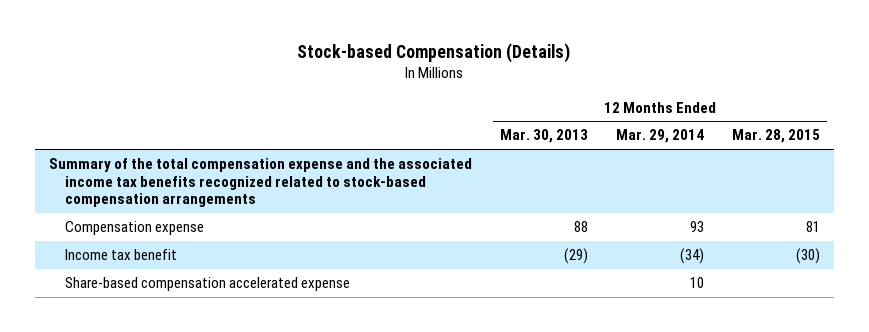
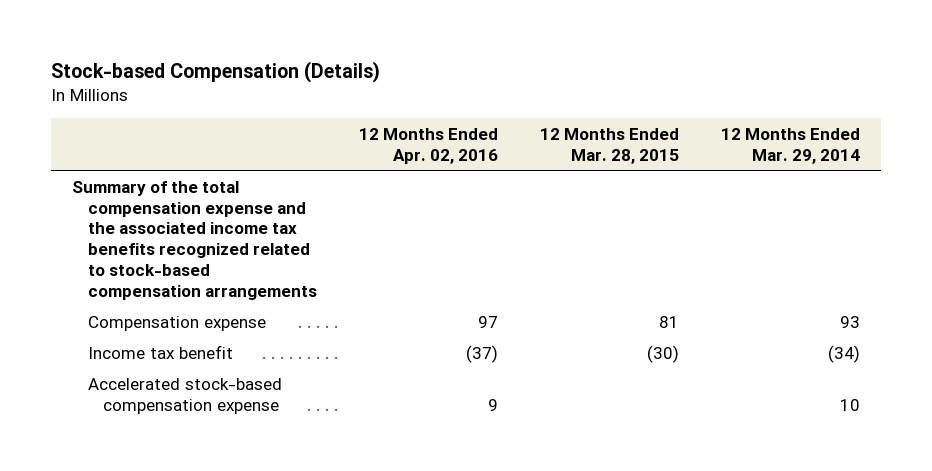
[499,129,588,144] Mar. 30, 2013 -> none
none -> [358,127,498,164] 12 Months Ended Apr. 02, 2016
[65,277,351,292] Share-based compensation accelerated expense -> [87,377,282,414] Accelerated stock-based compensation expense

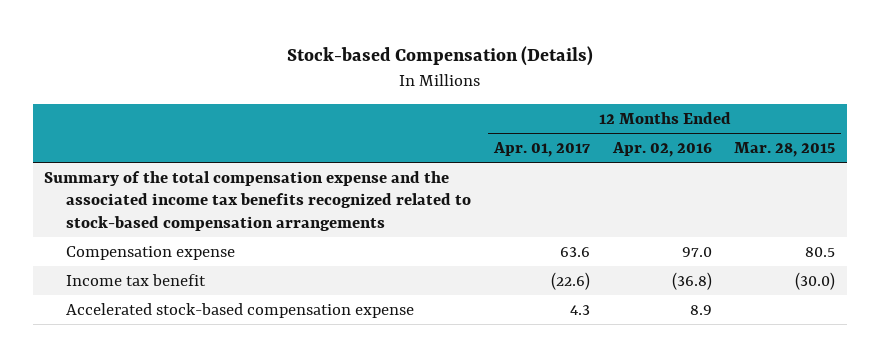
[720,127,860,164] 12 Months Ended Mar. 29, 2014 -> none
none -> [493,141,591,157] Apr. 01, 2017
[477,315,498,328] 97 -> [681,246,712,257] 97.0
[658,315,679,328] 81 -> [805,246,836,257] 80.5
[465,344,498,363] (37) -> [671,271,712,290] (36.8)
[646,344,679,363] (30) -> [795,271,836,290] (30.0)
[487,398,498,411] 9 -> [689,304,712,315] 8.9

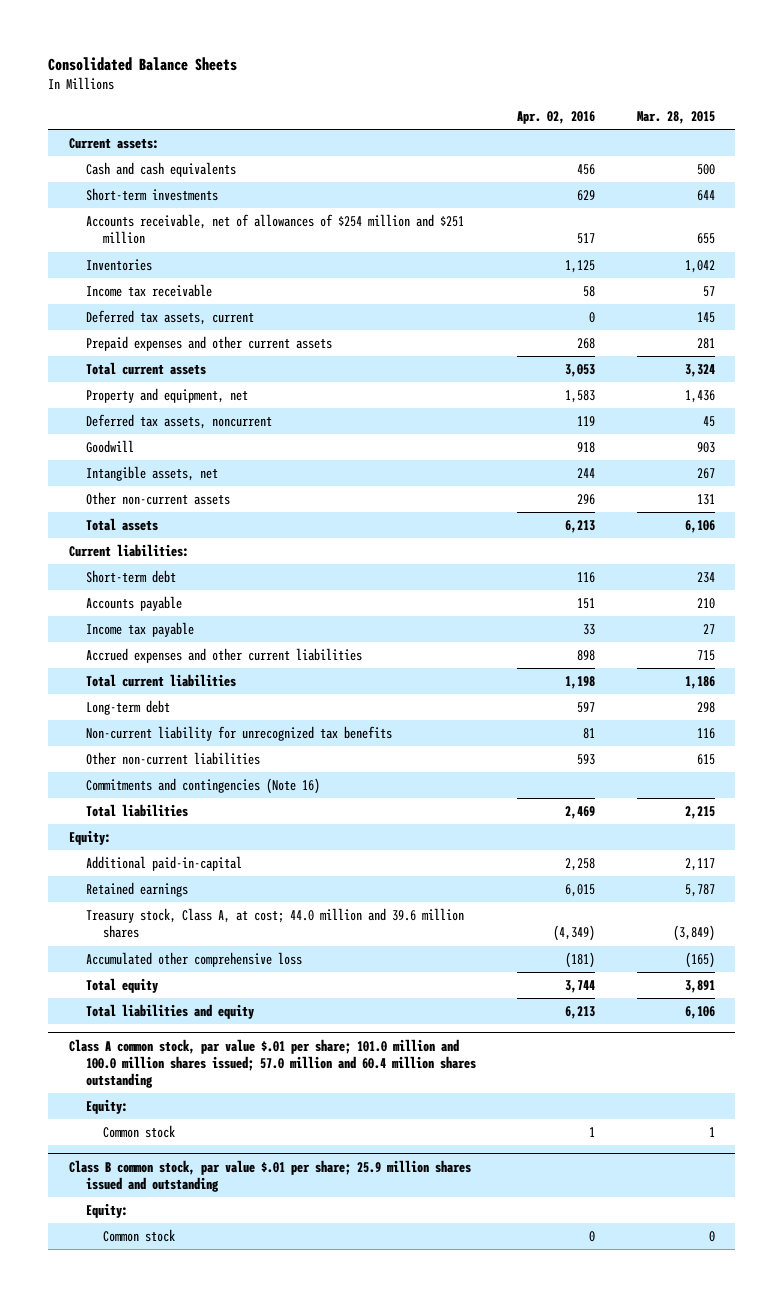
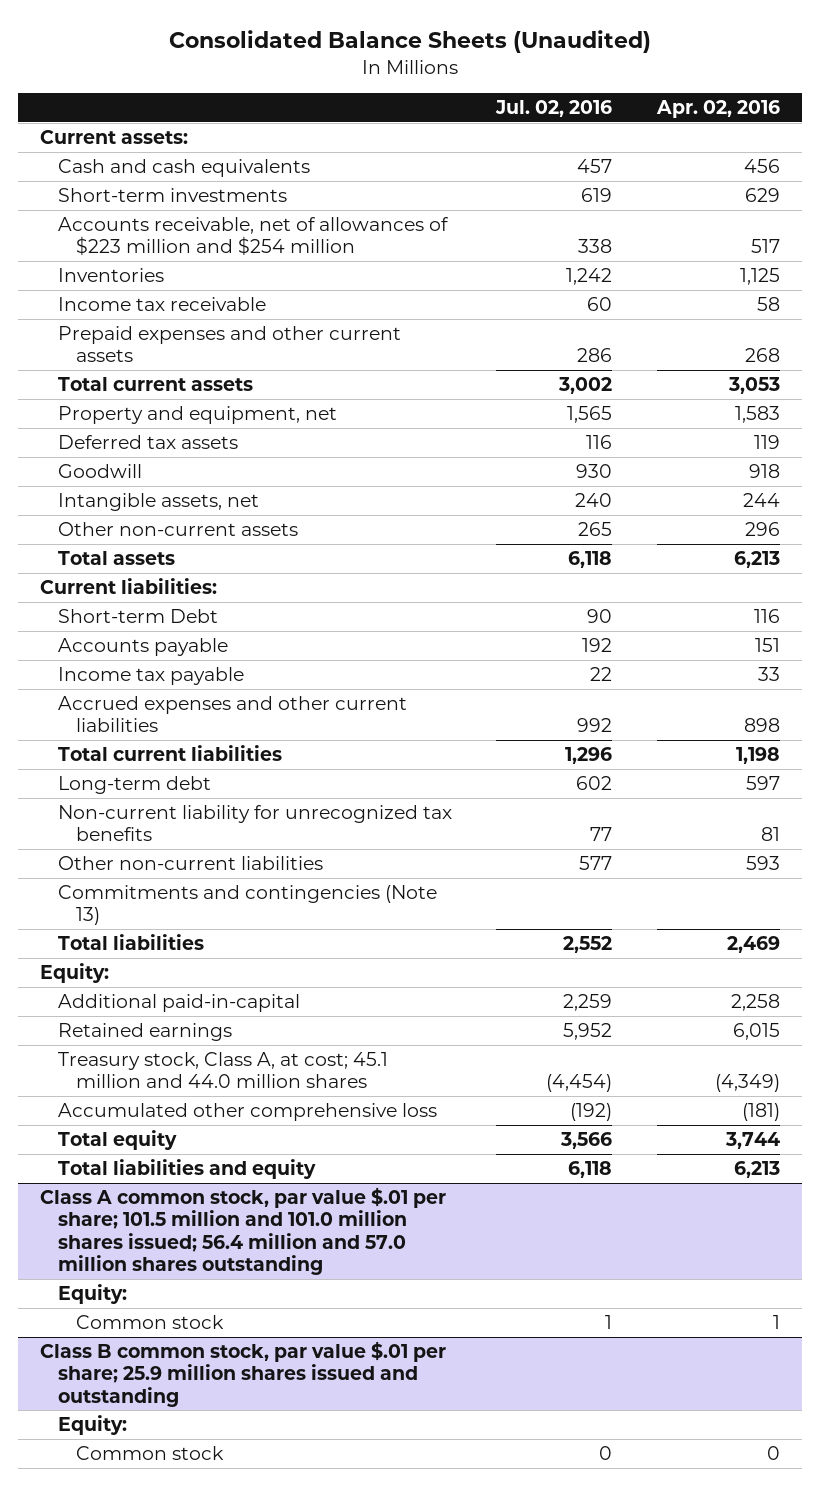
[47,56,237,71] Consolidated Balance Sheets -> [169,30,652,54] Consolidated Balance Sheets (Unaudited)
[636,110,715,124] Mar. 28, 2015 -> none
none -> [495,99,613,117] Jul. 02, 2016
[85,214,464,245] Accounts receivable, net of allowances of $254 million and $251 million -> [58,217,450,256] Accounts receivable, net of allowances of $223 million and $254 million
[85,310,254,326] Deferred tax assets, current -> none
[85,414,272,430] Deferred tax assets, noncurrent -> [58,435,239,450] Deferred tax assets
[85,570,176,584] Short-term debt -> [58,609,219,624] Short-term Debt
[85,778,320,795] Commitments and contingencies (Note 16) -> [58,885,438,926] Commitments and contingencies (Note 13)
[85,908,464,939] Treasury stock, Class A, at cost; 44.0 million and 39.6 million shares -> [58,1052,389,1089] Treasury stock, Class A, at cost; 45.1 million and 44.0 million shares
[68,1038,476,1089] Class A common stock, par value $.01 per share; 101.0 million and 100.0 million shares issued; 57.0 million and 60.4 million shares outstanding -> [40,1187,447,1276] Class A common stock, par value $.01 per share; 101.5 million and 101.0 million shares issued; 56.4 million and 57.0 million shares outstanding

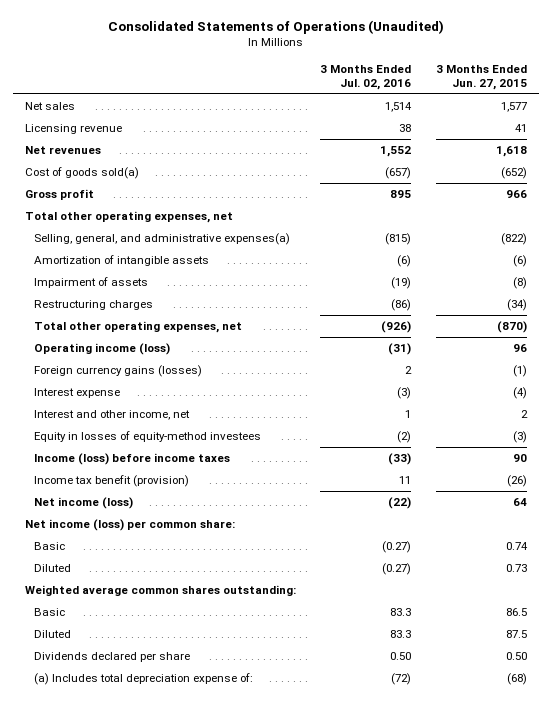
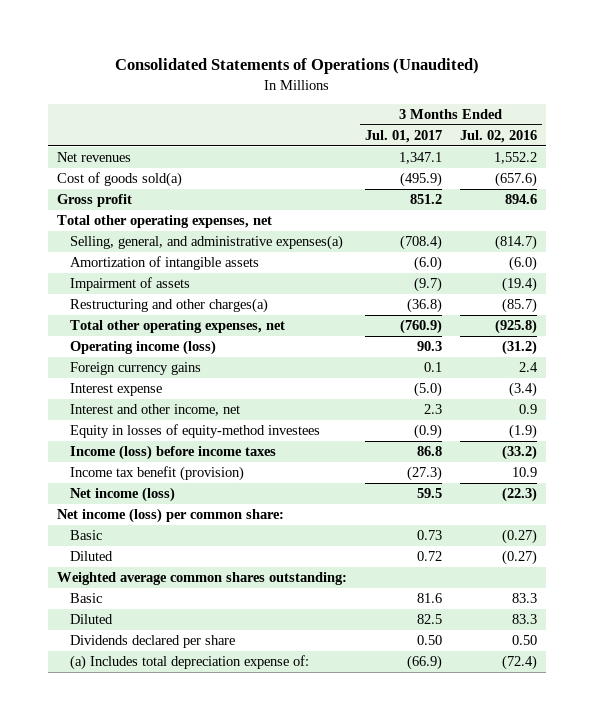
[435,65,527,90] 3 Months Ended Jun. 27, 2015 -> none
none -> [364,129,442,143] Jul. 01, 2017
[24,102,75,111] Net sales -> none
[24,124,122,135] Licensing revenue -> none
[380,146,412,158] 1,552 -> [494,152,538,165] 1,552.2
[385,167,412,180] (657) -> [495,172,538,188] (657.6)
[390,190,412,199] 895 -> [505,194,538,205] 894.6
[34,300,154,311] Restructuring charges -> none
[385,233,412,246] (815) -> [495,235,538,251] (814.7)
[397,255,412,268] (6) -> [509,256,538,272] (6.0)
[391,277,412,290] (19) -> [502,277,538,293] (19.4)
none -> [70,298,269,314] Restructuring and other charges(a)
[381,321,412,334] (926) -> [495,319,538,335] (925.8)
[388,343,412,356] (31) -> [502,340,538,356] (31.2)
[34,365,203,378] Foreign currency gains (losses) -> [70,362,202,376] Foreign currency gains
[405,366,413,375] 2 -> [519,362,539,373] 2.4
[397,387,412,400] (3) -> [509,382,538,398] (3.4)
[405,410,412,419] 1 -> [519,404,538,415] 0.9
[397,431,412,444] (2) -> [509,424,538,440] (1.9)
[388,453,412,466] (33) -> [502,445,538,461] (33.2)
[399,476,412,485] 11 -> [512,467,538,478] 10.9
[388,497,412,510] (22) -> [502,487,538,503] (22.3)
[391,673,412,686] (72) -> [502,655,538,671] (72.4)

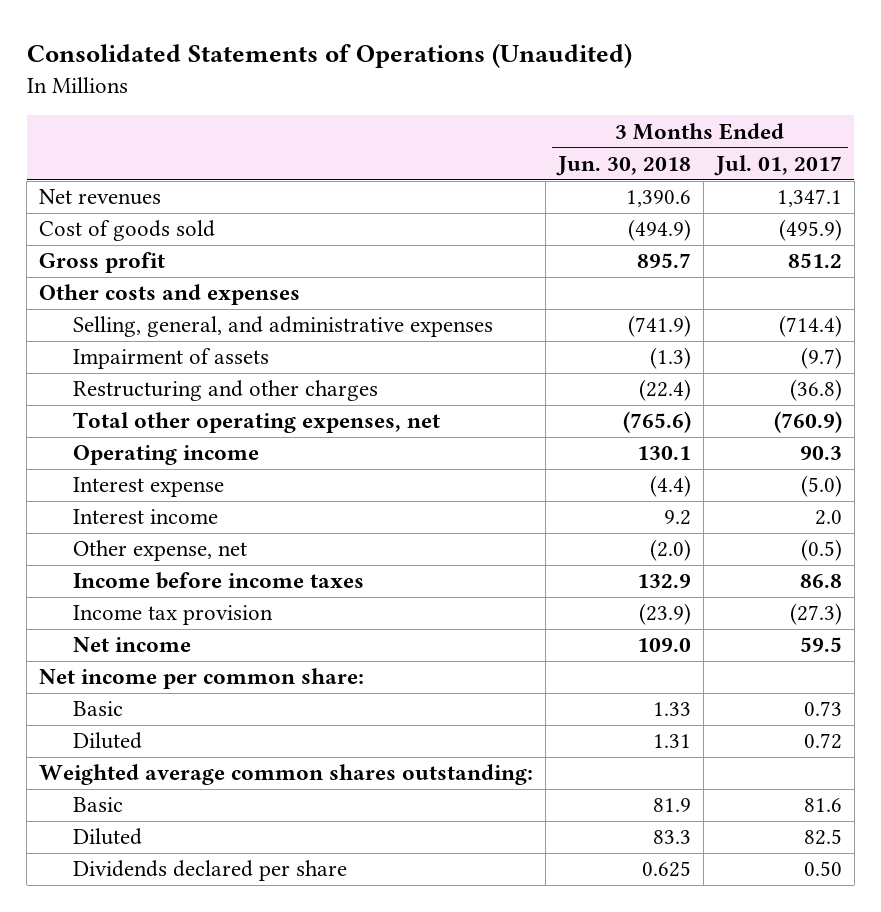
[460,129,538,143] Jul. 02, 2016 -> none
none -> [555,155,691,176] Jun. 30, 2018
[56,172,182,188] Cost of goods sold(a) -> [39,220,216,242] Cost of goods sold
[70,256,260,271] Amortization of intangible assets -> none
[56,215,272,229] Total other operating expenses, net -> [39,284,301,306] Other costs and expenses
[70,235,344,251] Selling, general, and administrative expenses(a) -> [72,316,493,338] Selling, general, and administrative expenses
[399,235,442,251] (708.4) -> [778,315,842,338] (714.4)
[70,298,269,314] Restructuring and other charges(a) -> [72,380,378,402] Restructuring and other charges
[70,362,202,376] Foreign currency gains -> none
[70,340,217,356] Operating income (loss) -> [72,445,259,466] Operating income
[70,404,241,417] Interest and other income, net -> none
[70,424,321,439] Equity in losses of equity-method investees -> none
none -> [72,509,218,525] Interest income
none -> [72,540,247,562] Other expense, net
[70,445,277,461] Income (loss) before income taxes -> [72,572,364,590] Income before income taxes
[70,466,245,482] Income tax benefit (provision) -> [72,605,273,626] Income tax provision
[70,487,176,503] Net income (loss) -> [72,637,191,653] Net income
[56,508,284,524] Net income (loss) per common share: -> [39,668,365,690] Net income per common share:
[70,655,310,671] (a) Includes total depreciation expense of: -> none

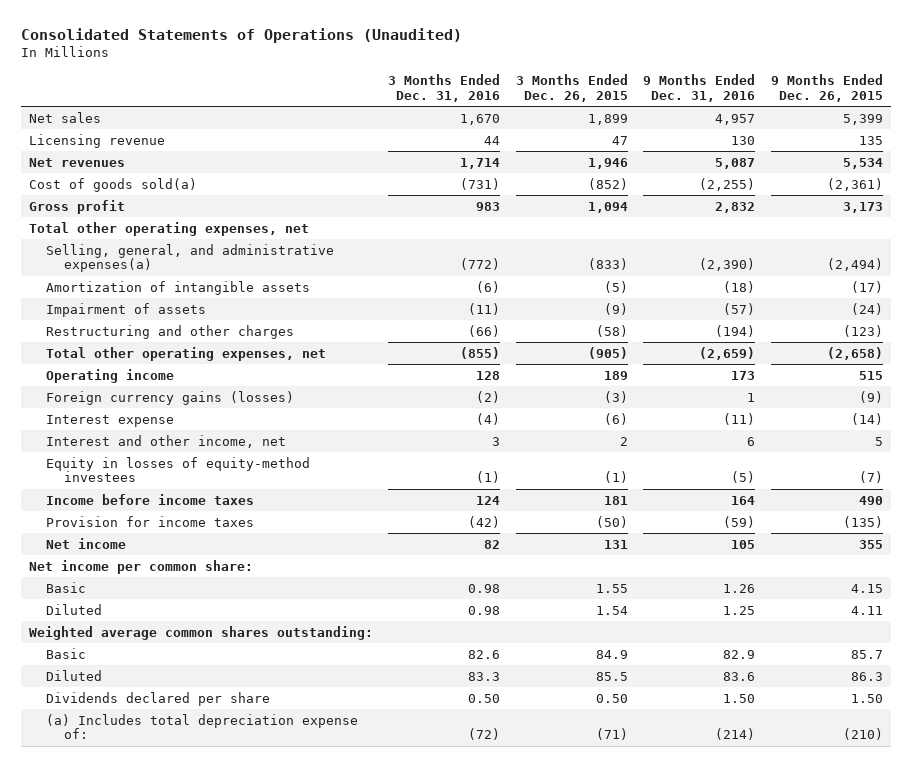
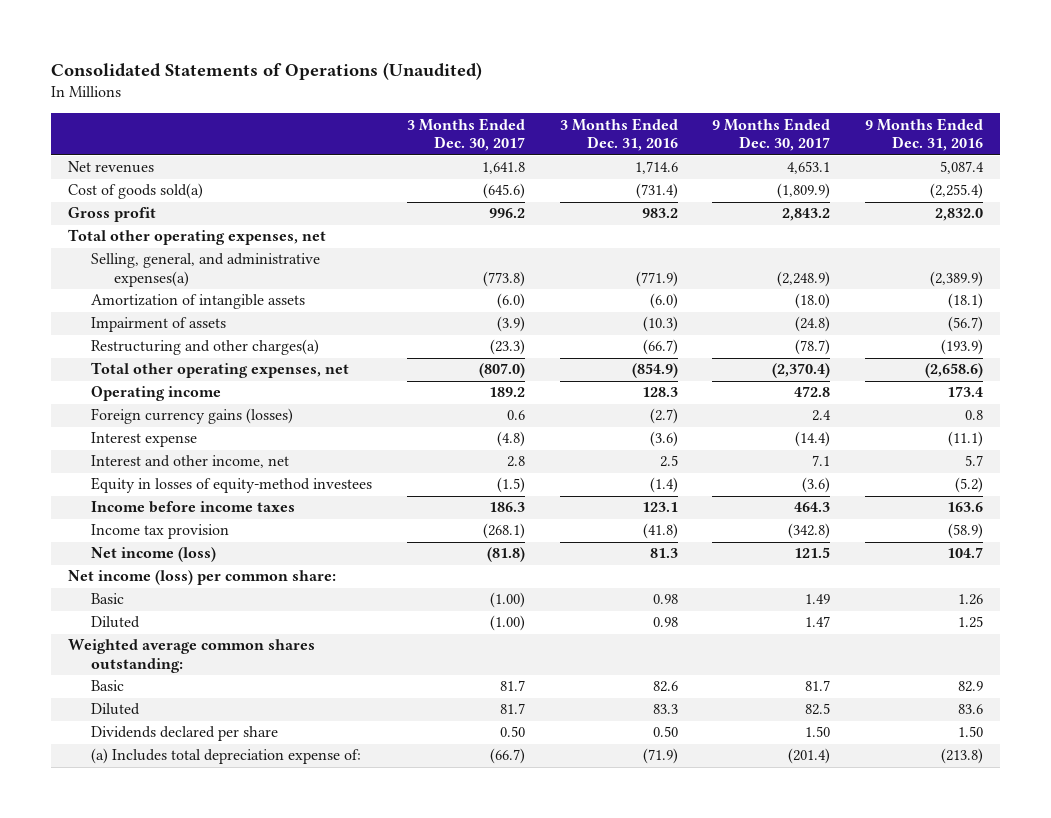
[515,74,628,102] 3 Months Ended Dec. 26, 2015 -> none
[770,74,883,102] 9 Months Ended Dec. 26, 2015 -> none
none -> [407,117,526,152] 3 Months Ended Dec. 30, 2017
none -> [712,117,831,152] 9 Months Ended Dec. 30, 2017
[28,111,101,123] Net sales -> none
[28,133,165,148] Licensing revenue -> none
[460,157,501,169] 1,714 -> [634,161,678,175] 1,714.6
[715,157,756,169] 5,087 -> [940,161,985,175] 5,087.4
[460,177,501,190] (731) -> [635,183,678,200] (731.4)
[699,177,756,191] (2,255) -> [930,183,984,200] (2,255.4)
[476,201,501,211] 983 -> [641,208,678,219] 983.2
[715,201,756,213] 2,832 -> [935,208,984,222] 2,832.0
[460,258,501,271] (772) -> [635,271,678,288] (771.9)
[699,258,756,272] (2,390) -> [930,271,984,288] (2,389.9)
[476,280,501,293] (6) -> [649,293,678,310] (6.0)
[723,280,756,293] (18) -> [948,293,984,310] (18.1)
[468,302,501,315] (11) -> [642,316,678,333] (10.3)
[723,302,756,315] (57) -> [948,316,984,333] (56.7)
[46,324,295,339] Restructuring and other charges -> [91,339,320,356] Restructuring and other charges(a)
[468,324,501,337] (66) -> [642,339,678,356] (66.7)
[715,324,756,337] (194) -> [941,339,984,356] (193.9)
[460,346,501,359] (855) -> [631,363,678,379] (854.9)
[699,346,756,360] (2,659) -> [925,363,984,379] (2,658.6)
[476,370,501,380] 128 -> [641,387,678,398] 128.3
[731,370,756,380] 173 -> [947,386,984,398] 173.4
[476,390,501,403] (2) -> [649,408,678,425] (2.7)
[747,392,756,402] 1 -> [965,410,984,421] 0.8
[476,412,501,425] (4) -> [649,431,678,448] (3.6)
[723,412,756,425] (11) -> [948,431,984,448] (11.1)
[492,436,501,446] 3 -> [659,455,678,468] 2.5
[747,436,756,446] 6 -> [965,455,984,467] 5.7
[476,471,501,484] (1) -> [649,477,678,494] (1.4)
[731,471,756,484] (5) -> [955,477,984,494] (5.2)
[476,495,501,505] 124 -> [641,502,678,513] 123.1
[731,495,756,505] 164 -> [947,502,984,513] 163.6
[46,515,255,527] Provision for income taxes -> [91,524,230,540] Income tax provision
[468,515,501,528] (42) -> [642,523,678,540] (41.8)
[723,515,756,528] (59) -> [948,523,984,540] (58.9)
[46,537,127,549] Net income -> [91,547,217,563] Net income (loss)
[484,539,501,549] 82 -> [649,548,678,559] 81.3
[731,539,756,549] 105 -> [947,547,984,559] 104.7
[28,559,253,574] Net income per common share: -> [68,570,337,586] Net income (loss) per common share:
[468,728,501,741] (72) -> [642,748,678,765] (71.9)
[715,728,756,741] (214) -> [941,748,984,765] (213.8)

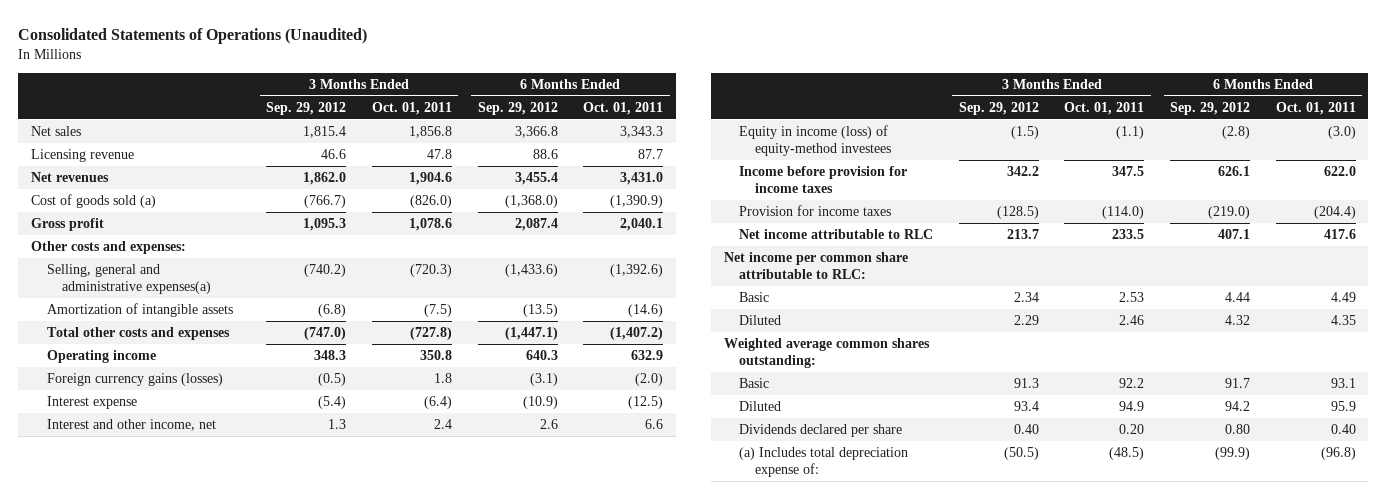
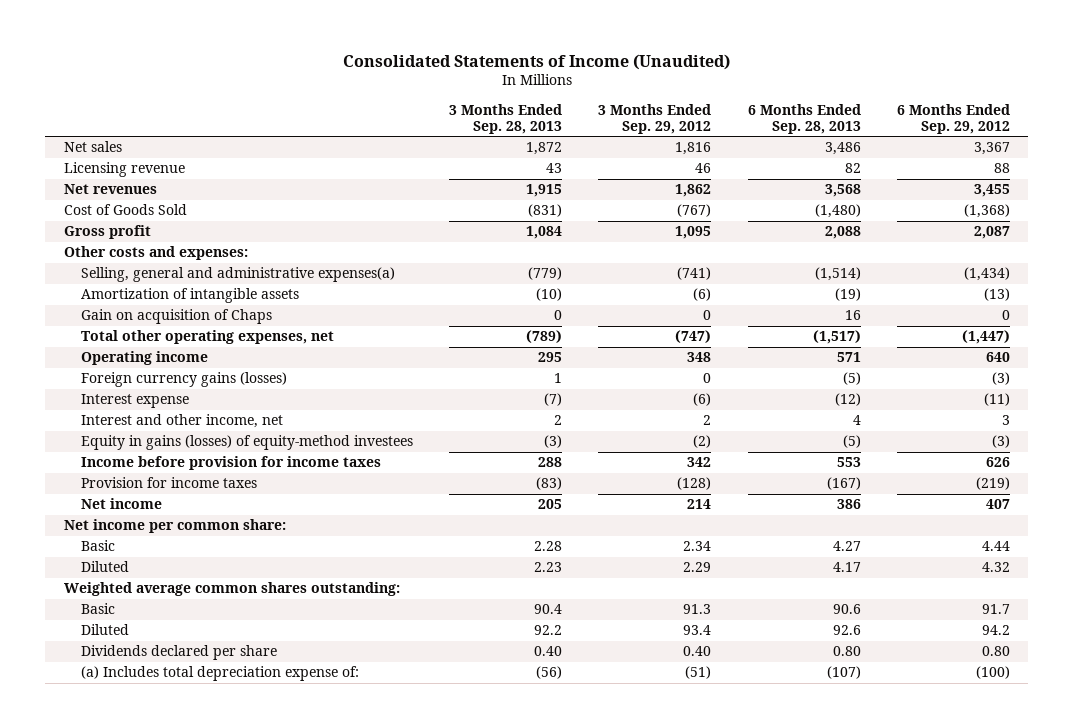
[18,27,368,44] Consolidated Statements of Operations (Unaudited) -> [342,53,730,70] Consolidated Statements of Income (Unaudited)
[371,101,452,115] Oct. 01, 2011 -> none
[583,101,664,115] Oct. 01, 2011 -> none
none -> [449,103,563,134] 3 Months Ended Sep. 28, 2013
none -> [747,103,861,134] 6 Months Ended Sep. 28, 2013
[303,126,347,139] 1,815.4 -> [675,142,712,156] 1,816
[514,126,558,139] 3,366.8 -> [974,142,1011,156] 3,367
[321,149,347,160] 46.6 -> [695,163,712,174] 46
[532,149,558,160] 88.6 -> [994,163,1011,174] 88
[303,172,347,186] 1,862.0 -> [675,184,712,198] 1,862
[514,172,558,186] 3,455.4 -> [974,184,1011,198] 3,455
[31,194,157,209] Cost of goods sold (a) -> [63,204,187,216] Cost of Goods Sold
[304,195,347,209] (766.7) -> [677,204,712,218] (767)
[504,195,558,209] (1,368.0) -> [964,204,1011,219] (1,368)
[303,218,347,232] 1,095.3 -> [675,226,712,240] 1,095
[514,218,558,232] 2,087.4 -> [974,226,1011,240] 2,087
[304,264,347,278] (740.2) -> [677,267,712,281] (741)
[504,264,558,278] (1,433.6) -> [964,267,1011,282] (1,434)
[318,304,347,318] (6.8) -> [693,288,712,302] (6)
[522,304,558,318] (13.5) -> [984,288,1011,302] (13)
none -> [80,309,272,325] Gain on acquisition of Chaps
[46,327,230,341] Total other costs and expenses -> [80,330,334,345] Total other operating expenses, net
[304,327,347,341] (747.0) -> [675,330,712,344] (747)
[504,327,558,341] (1,447.1) -> [962,330,1011,345] (1,447)
[314,350,347,361] 348.3 -> [687,352,712,363] 348
[525,350,558,361] 640.3 -> [986,352,1011,363] 640
[318,373,347,387] (0.5) -> [703,373,712,384] 0
[529,373,558,387] (3.1) -> [992,372,1011,386] (3)
[318,396,347,410] (5.4) -> [693,393,712,407] (6)
[522,396,558,410] (10.9) -> [984,393,1011,407] (11)
[328,419,347,430] 1.3 -> [703,415,712,426] 2
[539,419,558,430] 2.6 -> [1002,415,1011,426] 3
[739,125,891,156] Equity in income (loss) of equity-method investees -> [80,435,413,451] Equity in gains (losses) of equity-method investees
[1010,126,1039,140] (1.5) -> [693,435,712,449] (2)
[1221,126,1250,140] (2.8) -> [992,435,1011,449] (3)
[1006,166,1039,177] 342.2 -> [687,457,712,468] 342
[1217,166,1250,177] 626.1 -> [986,457,1011,468] 626
[996,206,1039,220] (128.5) -> [677,477,712,491] (128)
[1207,206,1250,220] (219.0) -> [976,477,1011,491] (219)
[739,229,934,240] Net income attributable to RLC -> [80,498,162,510] Net income
[1006,229,1039,240] 213.7 -> [687,499,712,510] 214
[1217,229,1250,240] 407.1 -> [986,499,1011,510] 407
[723,252,908,279] Net income per common share attributable to RLC: -> [63,519,286,534] Net income per common share:
[1003,447,1039,461] (50.5) -> [685,666,712,680] (51)
[1214,447,1250,461] (99.9) -> [976,666,1011,680] (100)

